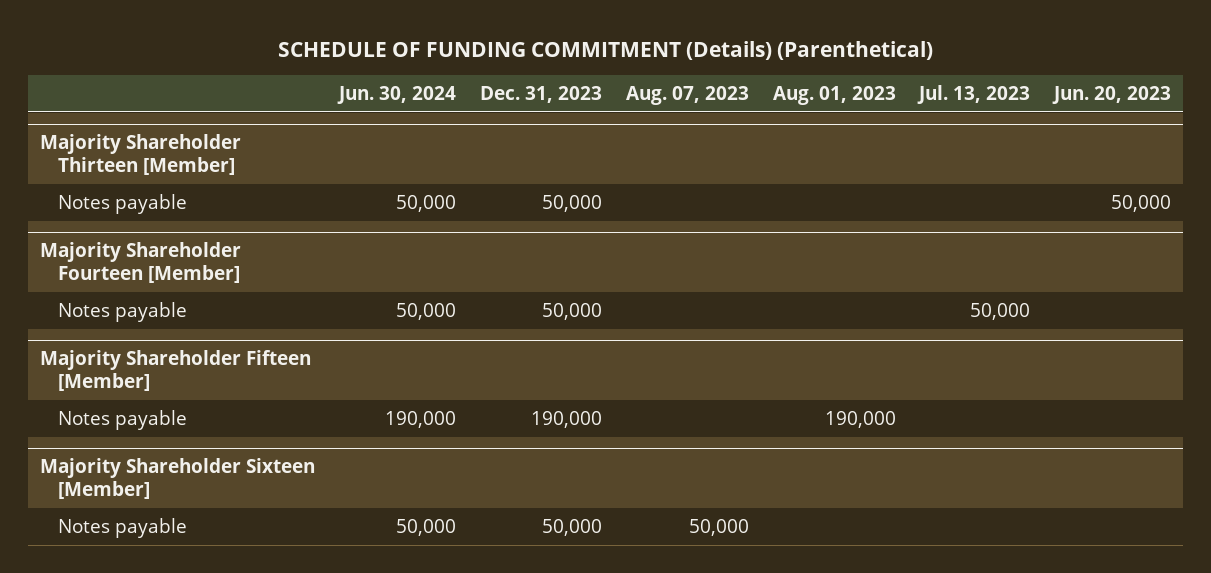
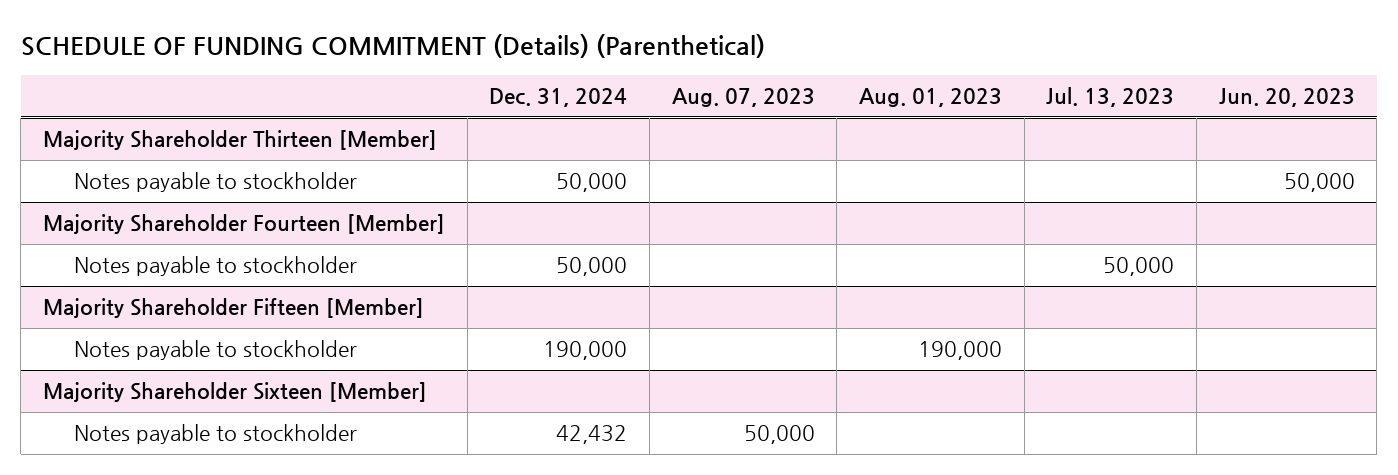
[337,85,457,104] Jun. 30, 2024 -> none
[479,85,602,103] Dec. 31, 2023 -> none
none -> [489,88,628,108] Dec. 31, 2024
[57,193,187,214] Notes payable -> [73,172,357,193] Notes payable to stockholder
[57,301,187,322] Notes payable -> [73,256,357,277] Notes payable to stockholder
[57,409,187,430] Notes payable -> [73,340,357,361] Notes payable to stockholder
[57,517,187,538] Notes payable -> [73,424,357,445] Notes payable to stockholder

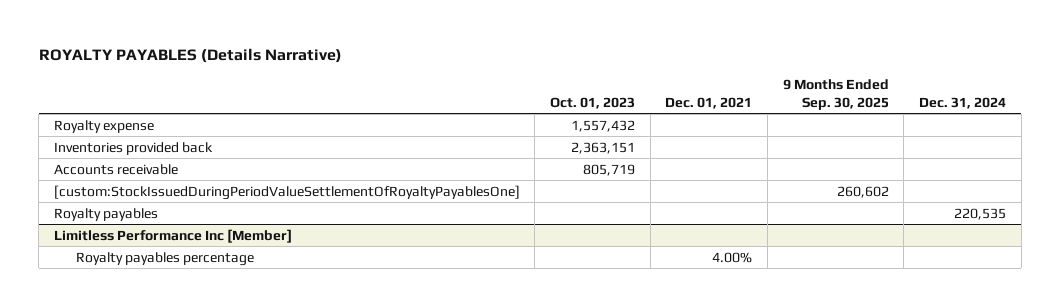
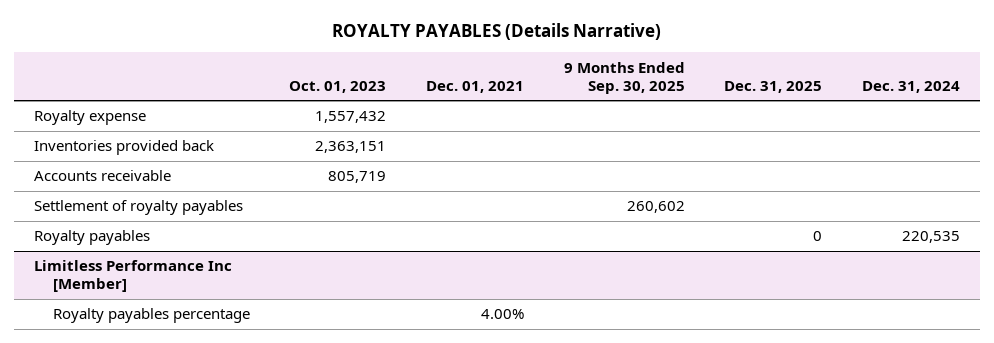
none -> [724,80,823,93] Dec. 31, 2025
[53,184,520,200] [custom:StockIssuedDuringPeriodValueSettlementOfRoyaltyPayablesOne] -> [34,200,244,216] Settlement of royalty payables

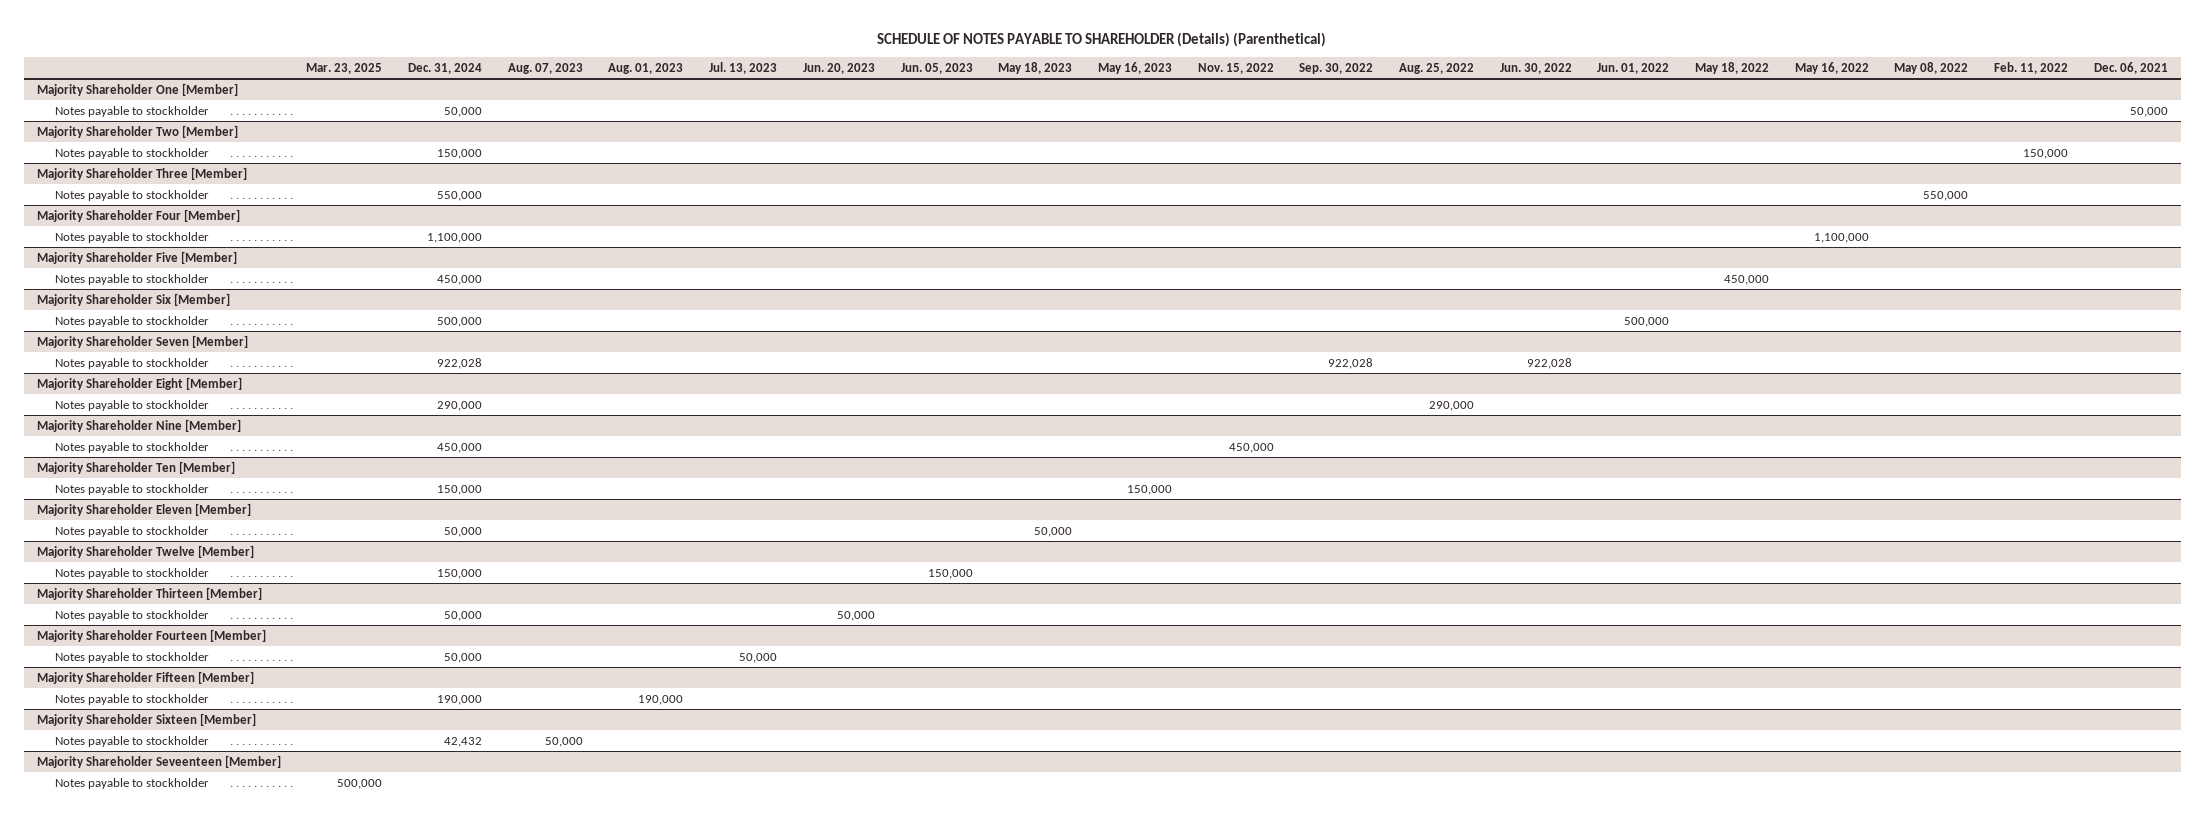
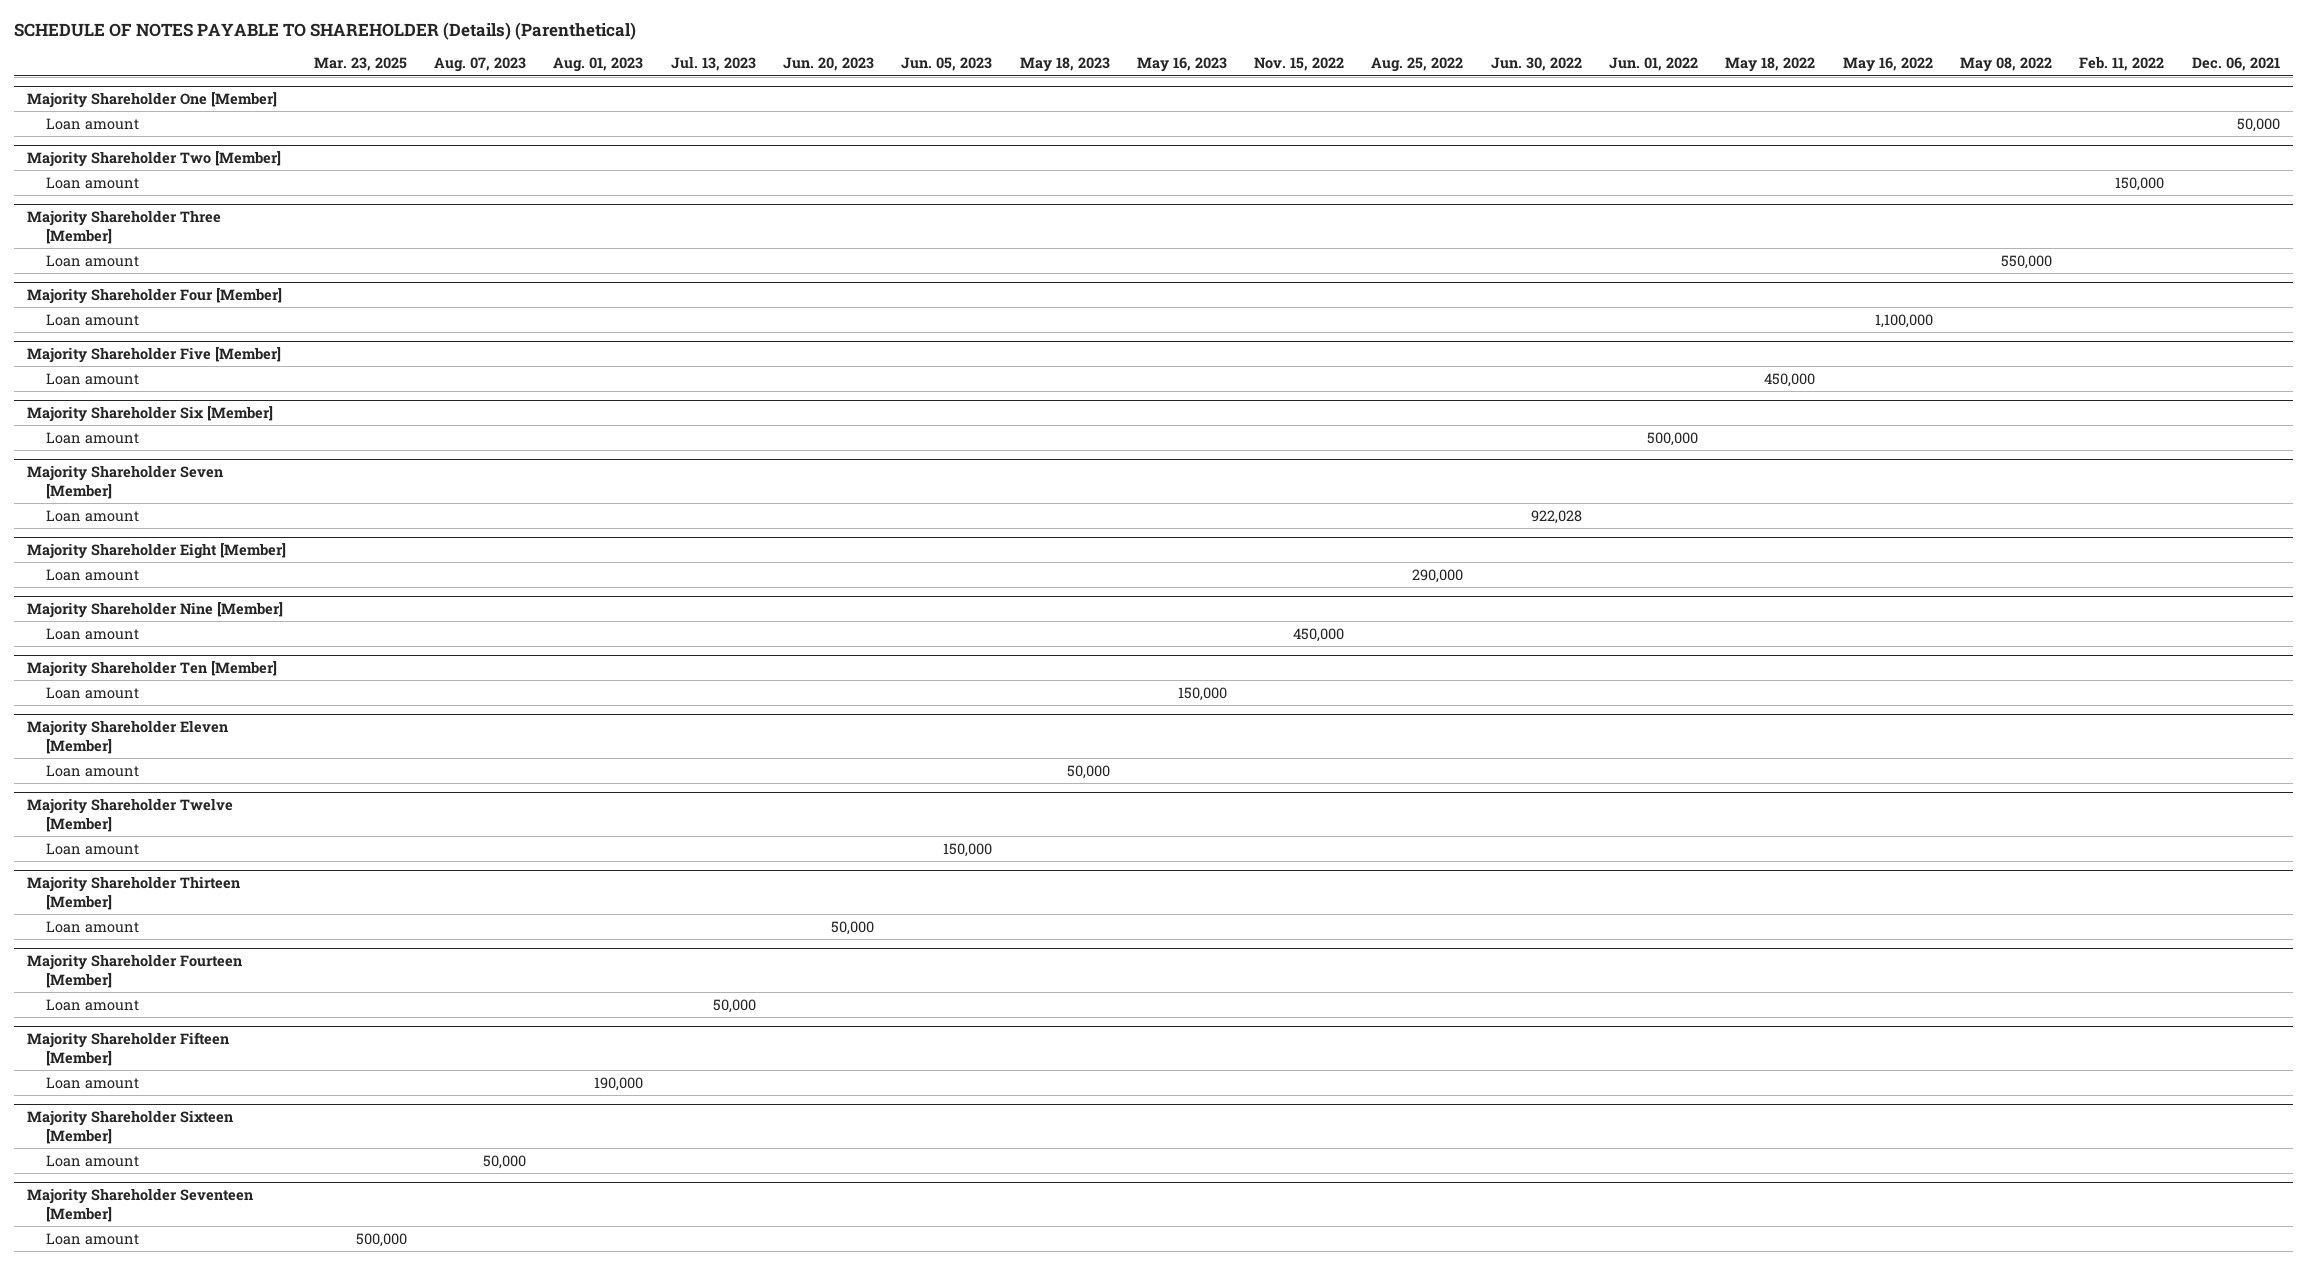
[408,62,483,74] Dec. 31, 2024 -> none
[1299,62,1374,74] Sep. 30, 2022 -> none
[55,105,210,117] Notes payable to stockholder -> none
none -> [46,117,140,130] Loan amount
[55,147,210,159] Notes payable to stockholder -> none
none -> [46,176,140,189] Loan amount
[55,189,210,201] Notes payable to stockholder -> none
none -> [46,254,140,267] Loan amount
[55,231,210,243] Notes payable to stockholder -> none
none -> [46,313,140,326] Loan amount
[55,273,210,285] Notes payable to stockholder -> none
none -> [46,372,140,385] Loan amount
[55,315,210,327] Notes payable to stockholder -> none
none -> [46,431,140,444] Loan amount
[55,357,210,369] Notes payable to stockholder -> [46,509,140,522] Loan amount
[55,399,210,411] Notes payable to stockholder -> none
none -> [46,568,140,581] Loan amount
[55,441,210,453] Notes payable to stockholder -> none
none -> [46,627,140,640] Loan amount
[55,483,210,495] Notes payable to stockholder -> none
none -> [46,686,140,699] Loan amount
[55,525,210,537] Notes payable to stockholder -> none
none -> [46,764,140,777] Loan amount
[55,567,210,579] Notes payable to stockholder -> none
none -> [46,842,140,855] Loan amount
[55,609,210,621] Notes payable to stockholder -> none
none -> [46,920,140,933] Loan amount
[55,651,210,663] Notes payable to stockholder -> none
none -> [46,998,140,1011] Loan amount
[55,693,210,705] Notes payable to stockholder -> none
none -> [46,1076,140,1089] Loan amount
[55,735,210,747] Notes payable to stockholder -> none
[36,754,281,768] Majority Shareholder Seveenteen [Member] -> none
[55,777,210,789] Notes payable to stockholder -> none
none -> [46,1154,140,1167] Loan amount
none -> [27,1188,254,1222] Majority Shareholder Seventeen [Member]
none -> [46,1232,140,1245] Loan amount

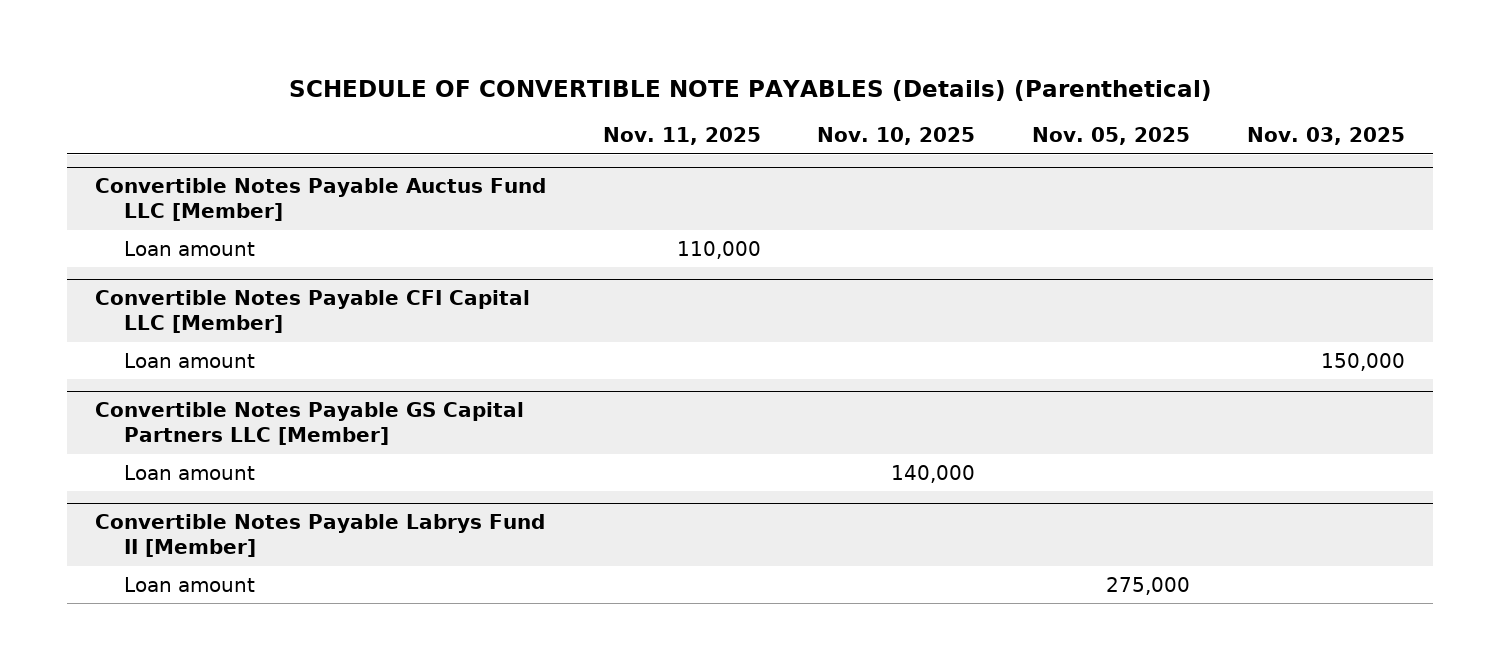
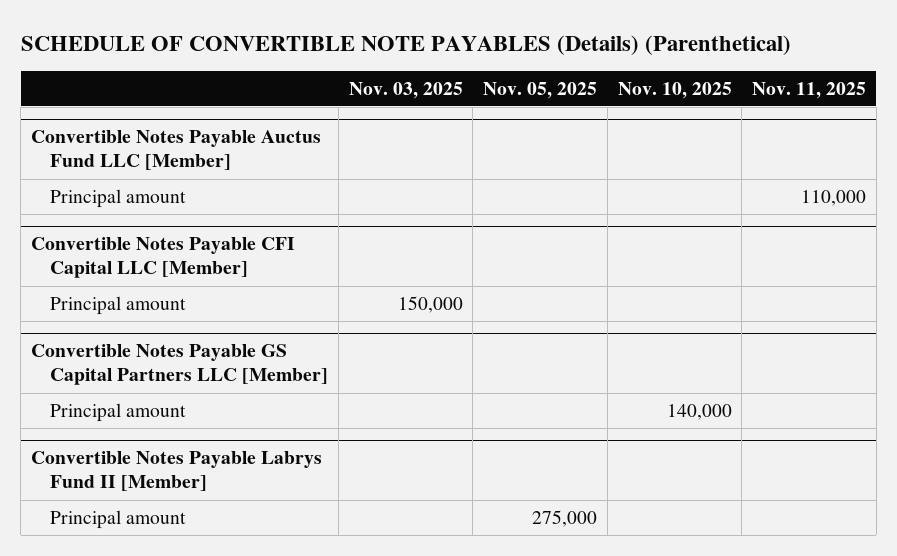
[124,240,256,256] Loan amount -> [50,189,187,209] Principal amount
[124,352,256,368] Loan amount -> [50,296,187,316] Principal amount
[124,464,256,480] Loan amount -> [50,403,187,423] Principal amount
[124,576,256,592] Loan amount -> [50,510,187,530] Principal amount

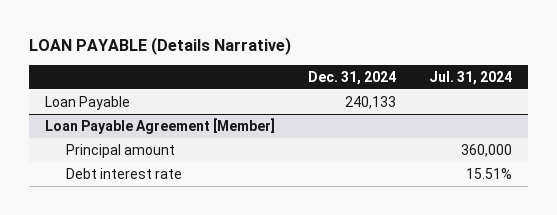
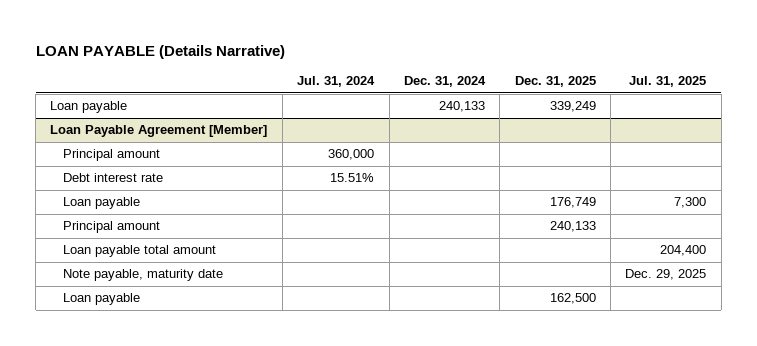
none -> [514,76,596,88] Dec. 31, 2025
none -> [629,76,707,88] Jul. 31, 2025
[45,96,131,111] Loan Payable -> [50,101,128,114] Loan payable
none -> [63,197,141,210] Loan payable
none -> [63,221,161,234] Principal amount
none -> [63,245,217,258] Loan payable total amount
none -> [63,269,224,282] Note payable, maturity date
none -> [63,293,141,306] Loan payable

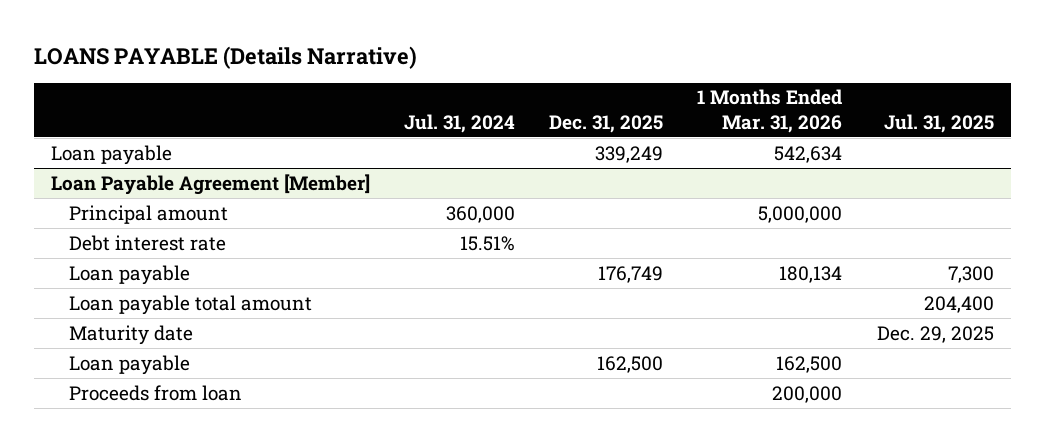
[35,44,285,59] LOAN PAYABLE (Details Narrative) -> [33,45,417,69] LOANS PAYABLE (Details Narrative)
[403,76,486,88] Dec. 31, 2024 -> none
none -> [697,89,843,133] 1 Months Ended Mar. 31, 2026
[63,221,161,234] Principal amount -> none
[63,269,224,282] Note payable, maturity date -> [68,324,193,345] Maturity date
none -> [68,384,242,401] Proceeds from loan

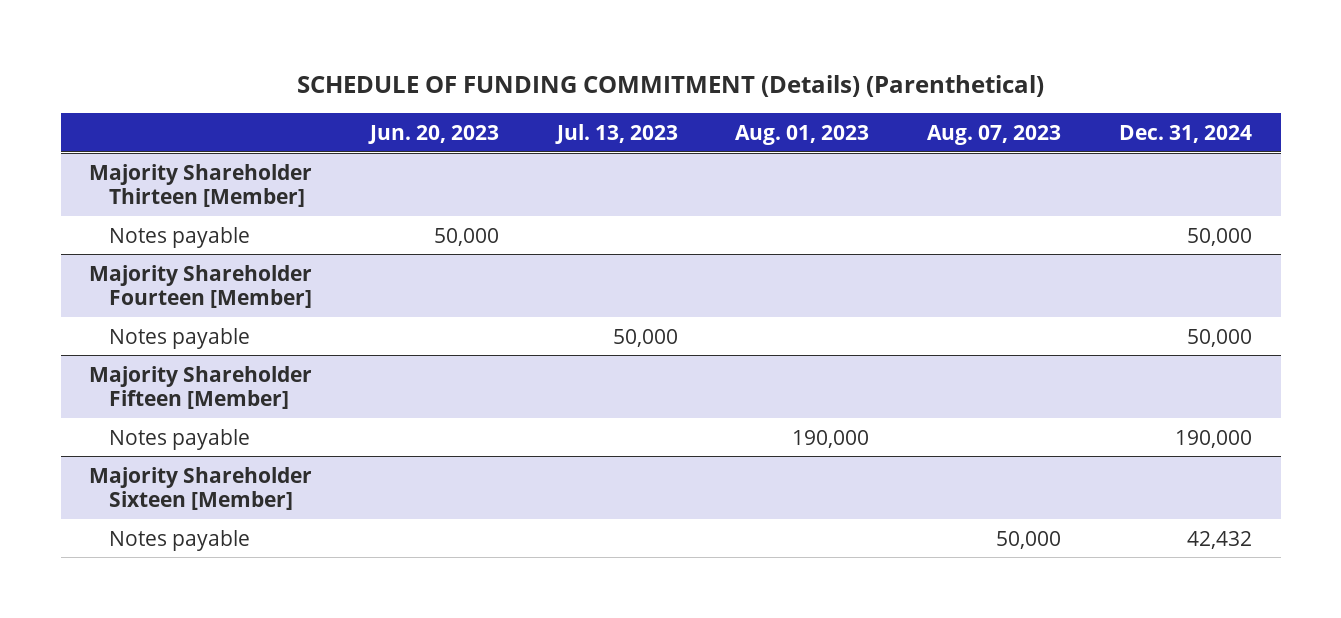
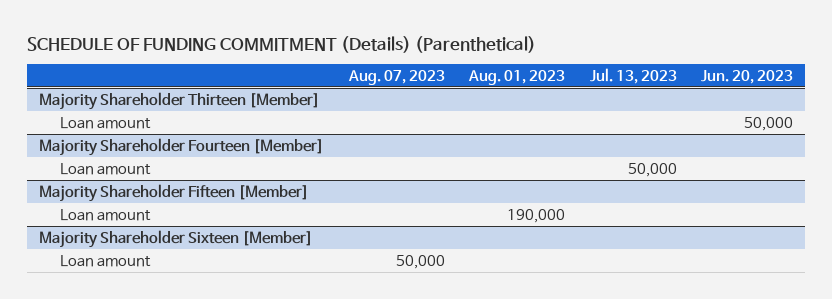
[1118,124,1252,143] Dec. 31, 2024 -> none
[108,226,250,248] Notes payable -> none
none -> [59,116,151,129] Loan amount
[108,327,250,349] Notes payable -> none
none -> [59,162,151,175] Loan amount
[108,428,250,450] Notes payable -> none
none -> [59,208,151,221] Loan amount
[108,529,250,551] Notes payable -> none
none -> [59,254,151,267] Loan amount

